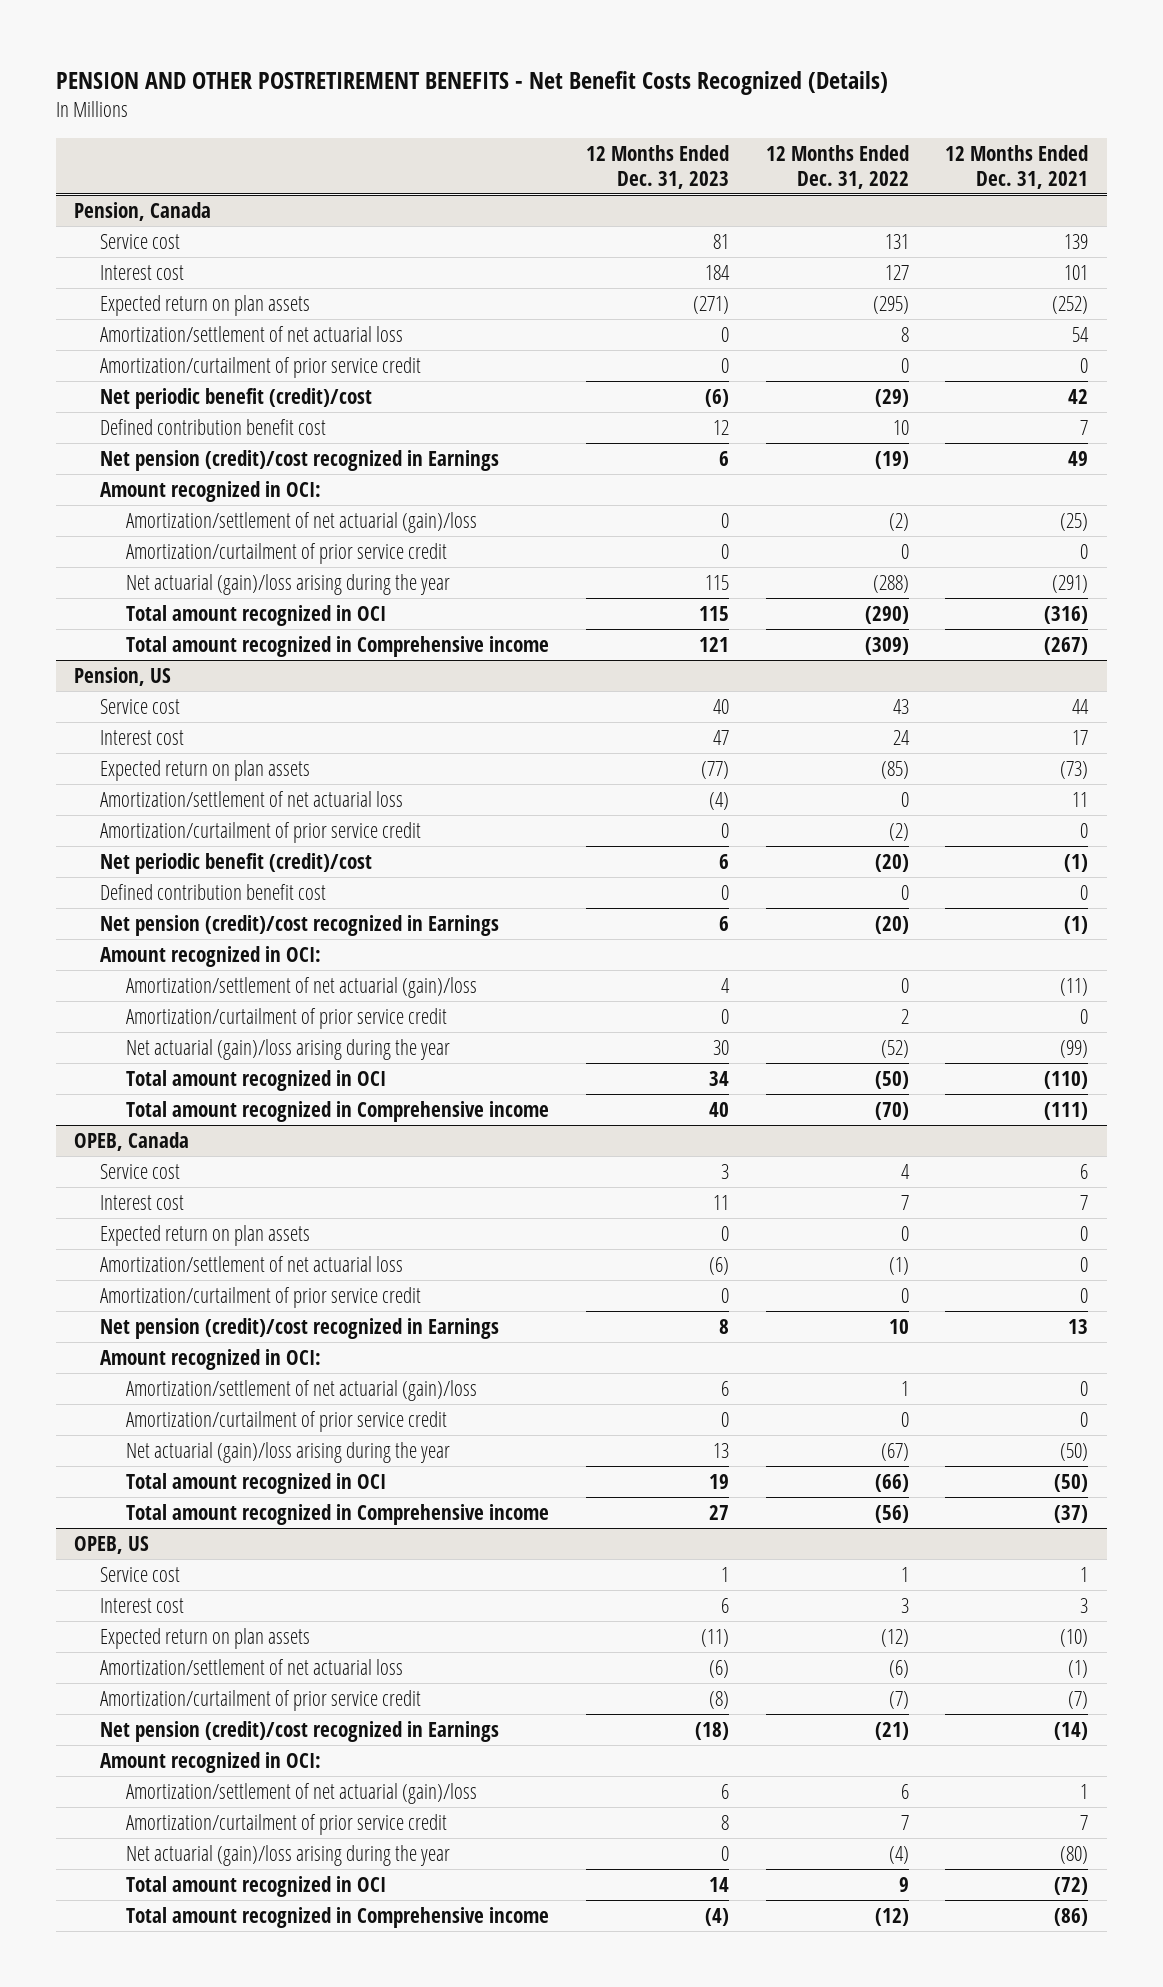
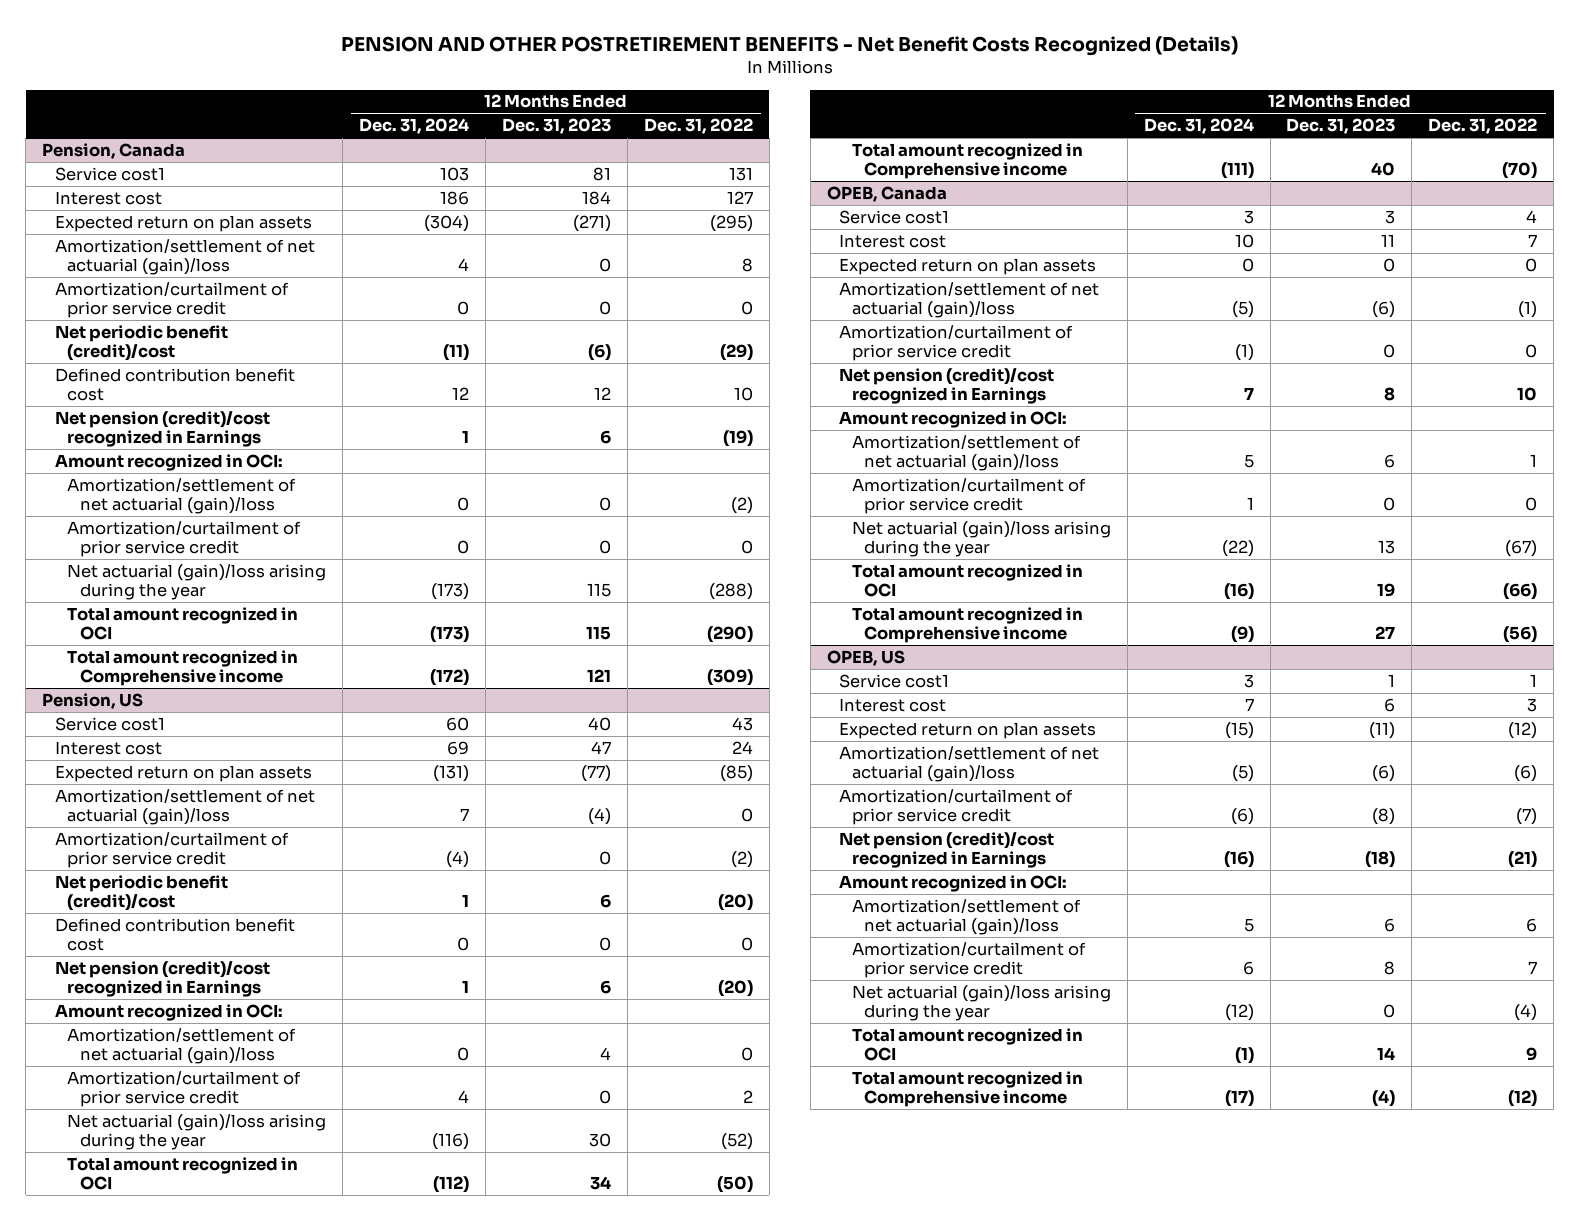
[945,145,1089,189] 12 Months Ended Dec. 31, 2021 -> none
none -> [358,118,469,135] Dec. 31, 2024
[100,233,181,249] Service cost -> [54,166,165,181] Service cost1
[100,325,404,342] Amortization/settlement of net actuarial loss -> [54,238,315,276] Amortization/settlement of net actuarial (gain)/loss
[100,698,181,714] Service cost -> [54,716,165,731] Service cost1
[100,790,404,807] Amortization/settlement of net actuarial loss -> [54,788,315,826] Amortization/settlement of net actuarial (gain)/loss
[100,1163,181,1179] Service cost -> [839,209,950,224] Service cost1
[100,1255,404,1272] Amortization/settlement of net actuarial loss -> [839,281,1100,319] Amortization/settlement of net actuarial (gain)/loss
[100,1566,181,1582] Service cost -> [839,673,950,688] Service cost1
[100,1658,404,1675] Amortization/settlement of net actuarial loss -> [839,745,1100,783] Amortization/settlement of net actuarial (gain)/loss

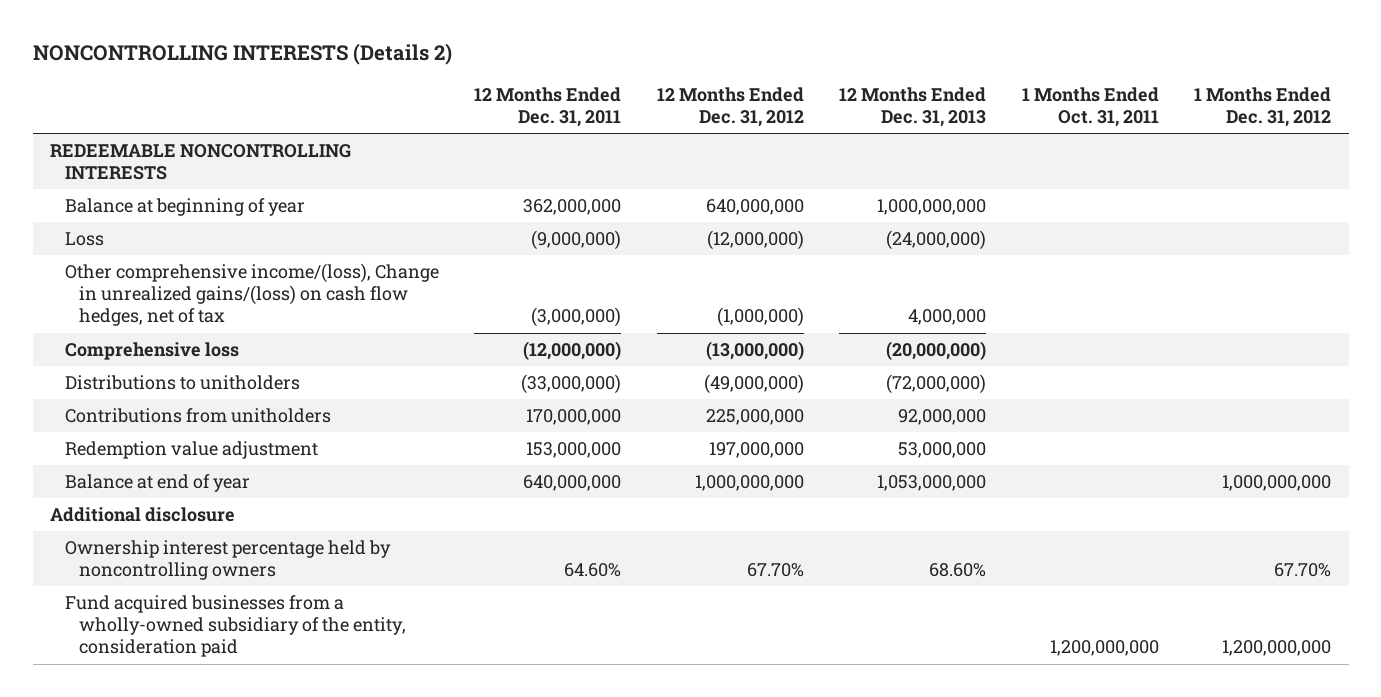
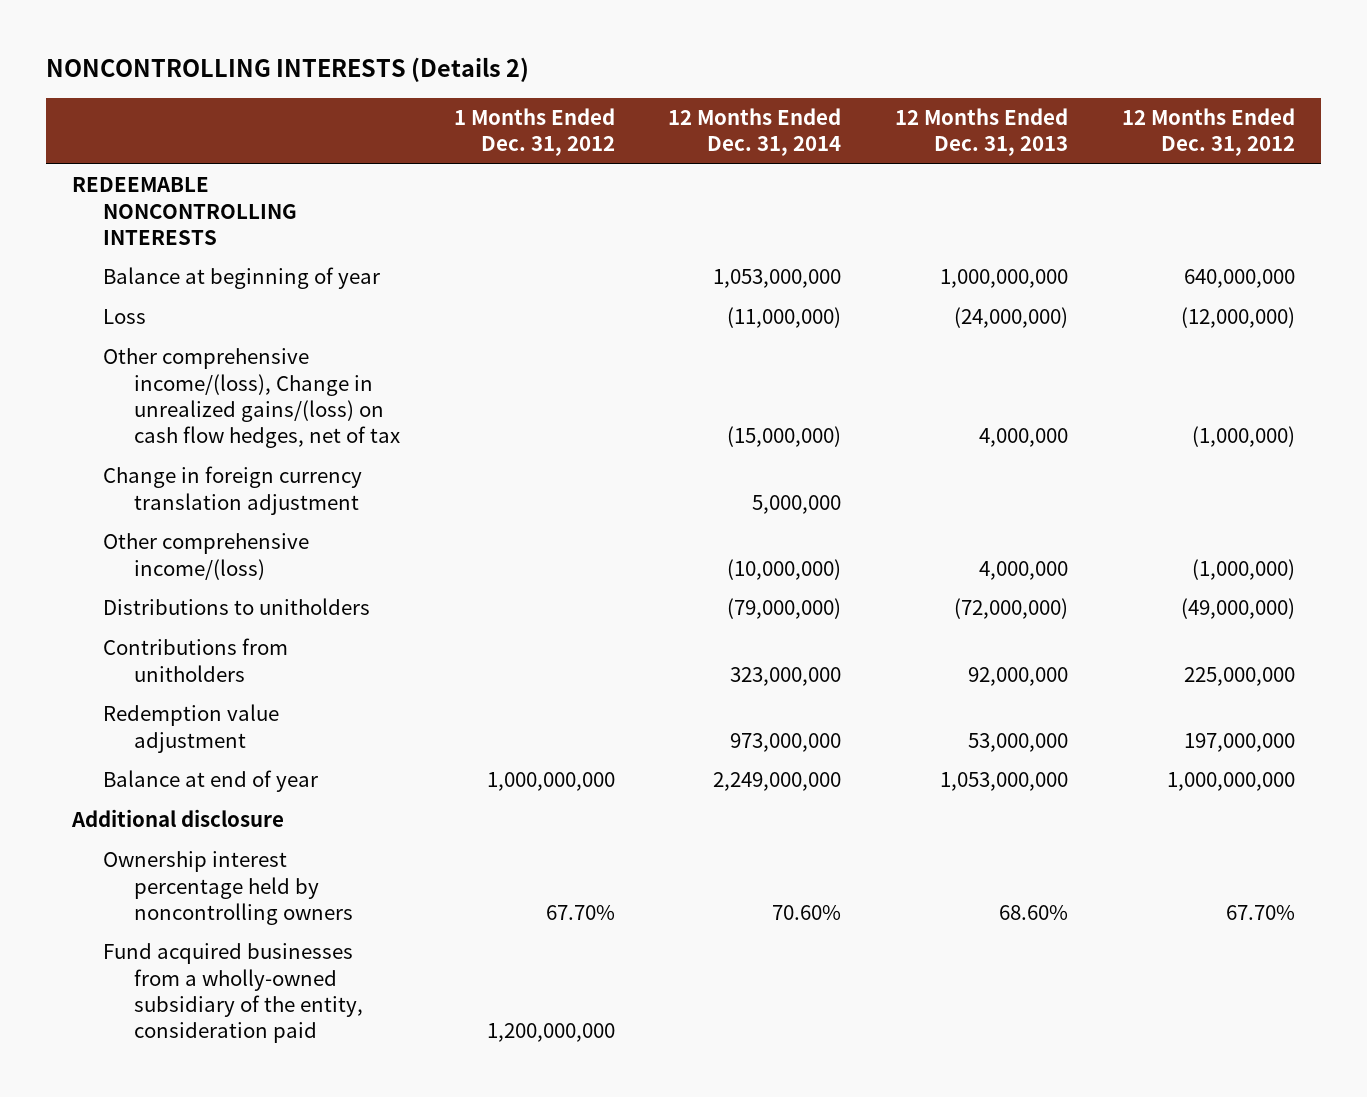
[474,86,622,128] 12 Months Ended Dec. 31, 2011 -> none
[1021,86,1159,128] 1 Months Ended Oct. 31, 2011 -> none
none -> [668,108,842,157] 12 Months Ended Dec. 31, 2014
none -> [103,466,363,515] Change in foreign currency translation adjustment
[64,342,239,361] Comprehensive loss -> [103,533,310,580] Other comprehensive income/(loss)
[705,341,804,361] (13,000,000) -> [1191,558,1295,580] (1,000,000)
[886,341,987,361] (20,000,000) -> [978,560,1068,580] 4,000,000

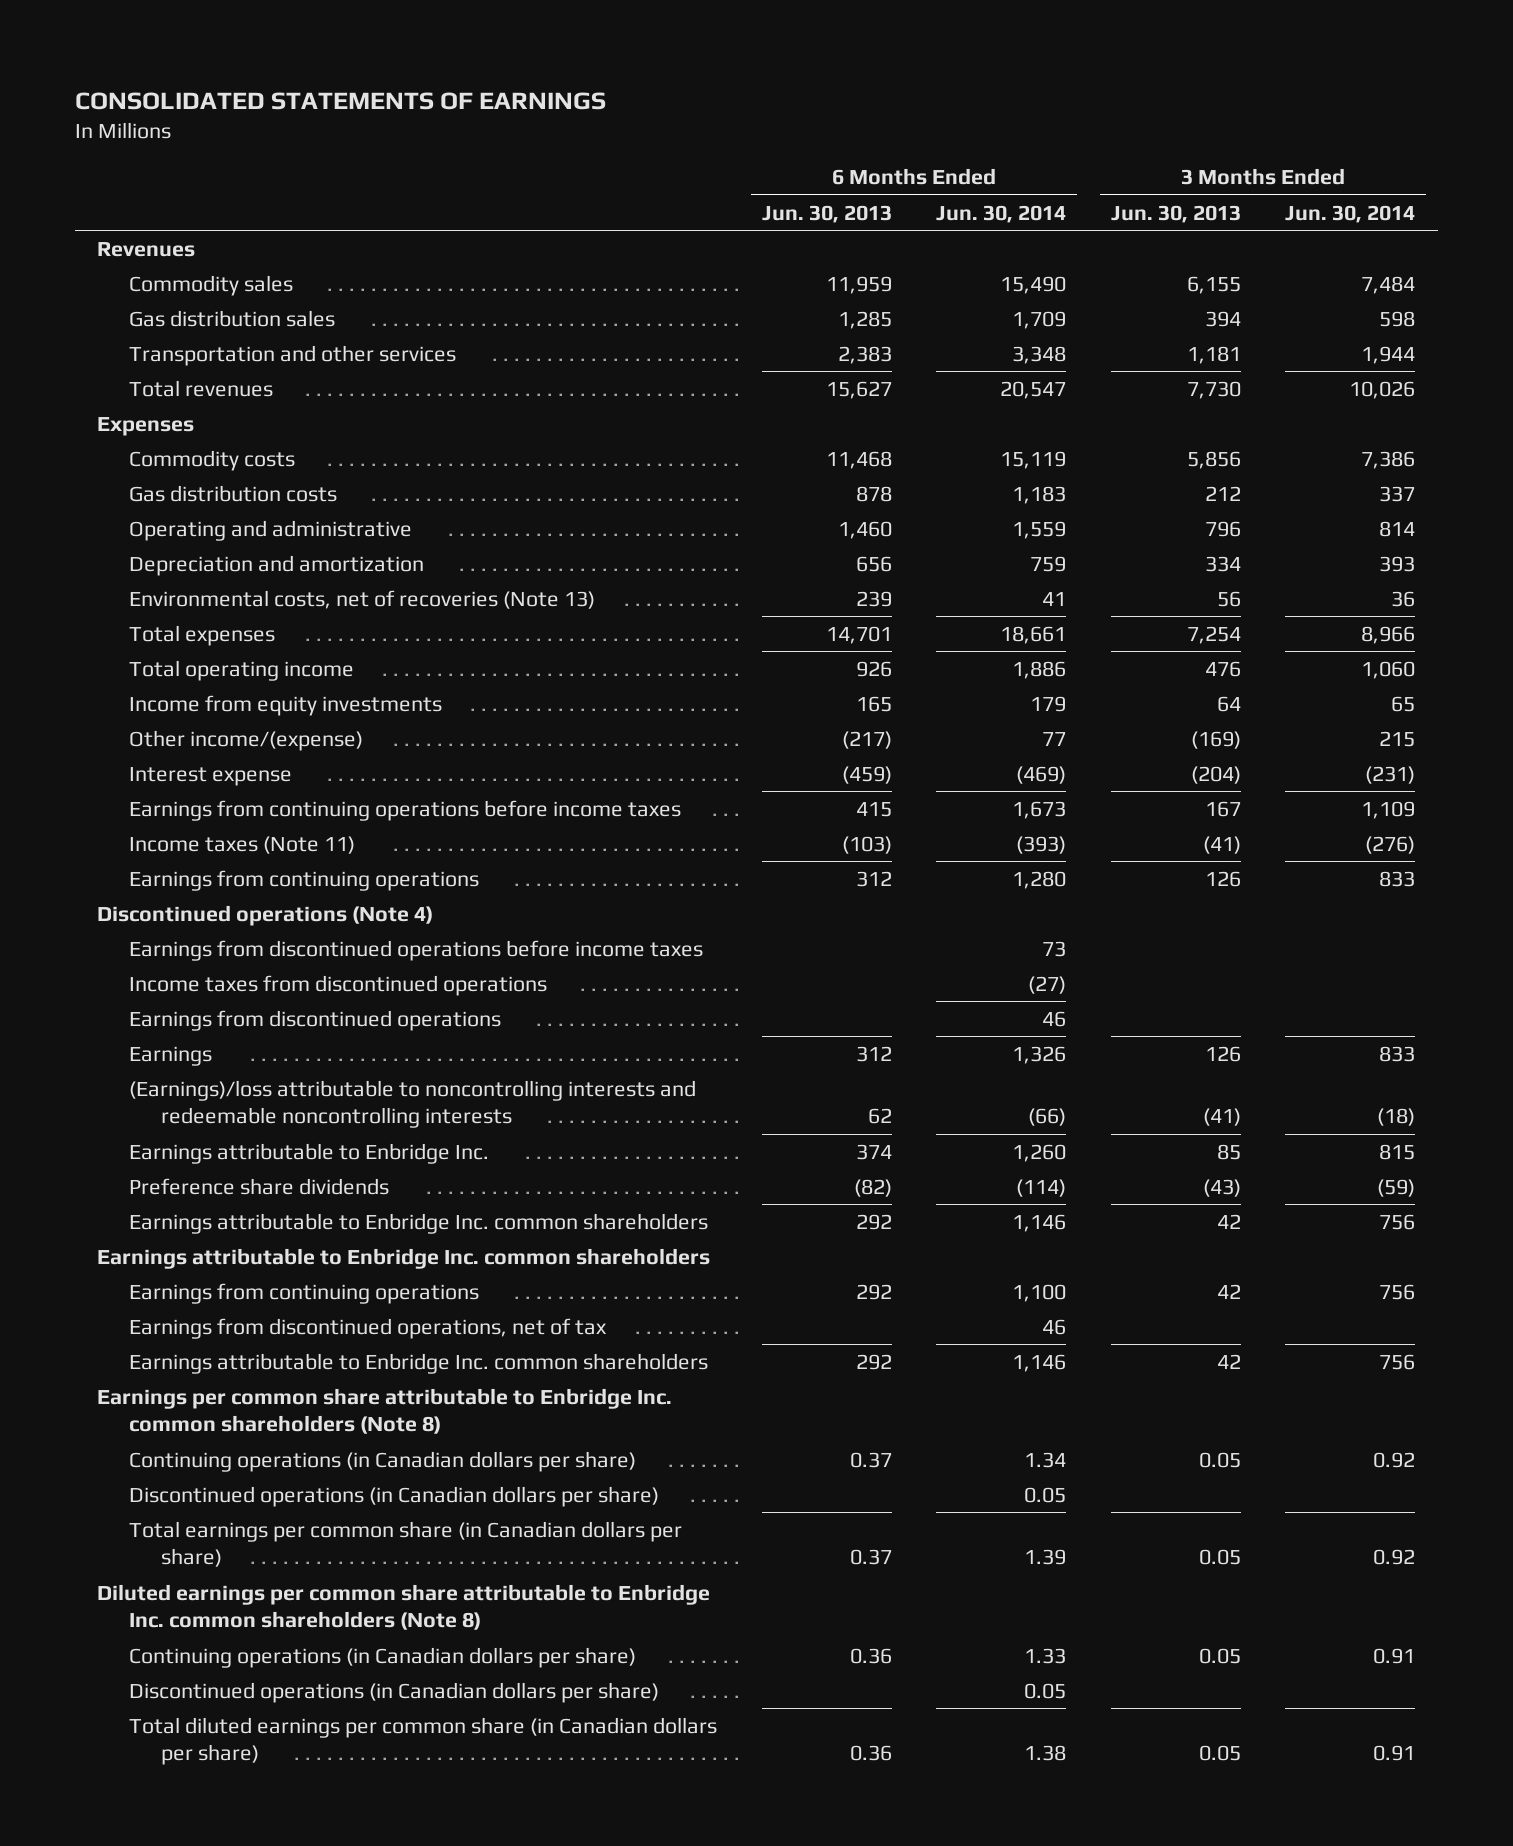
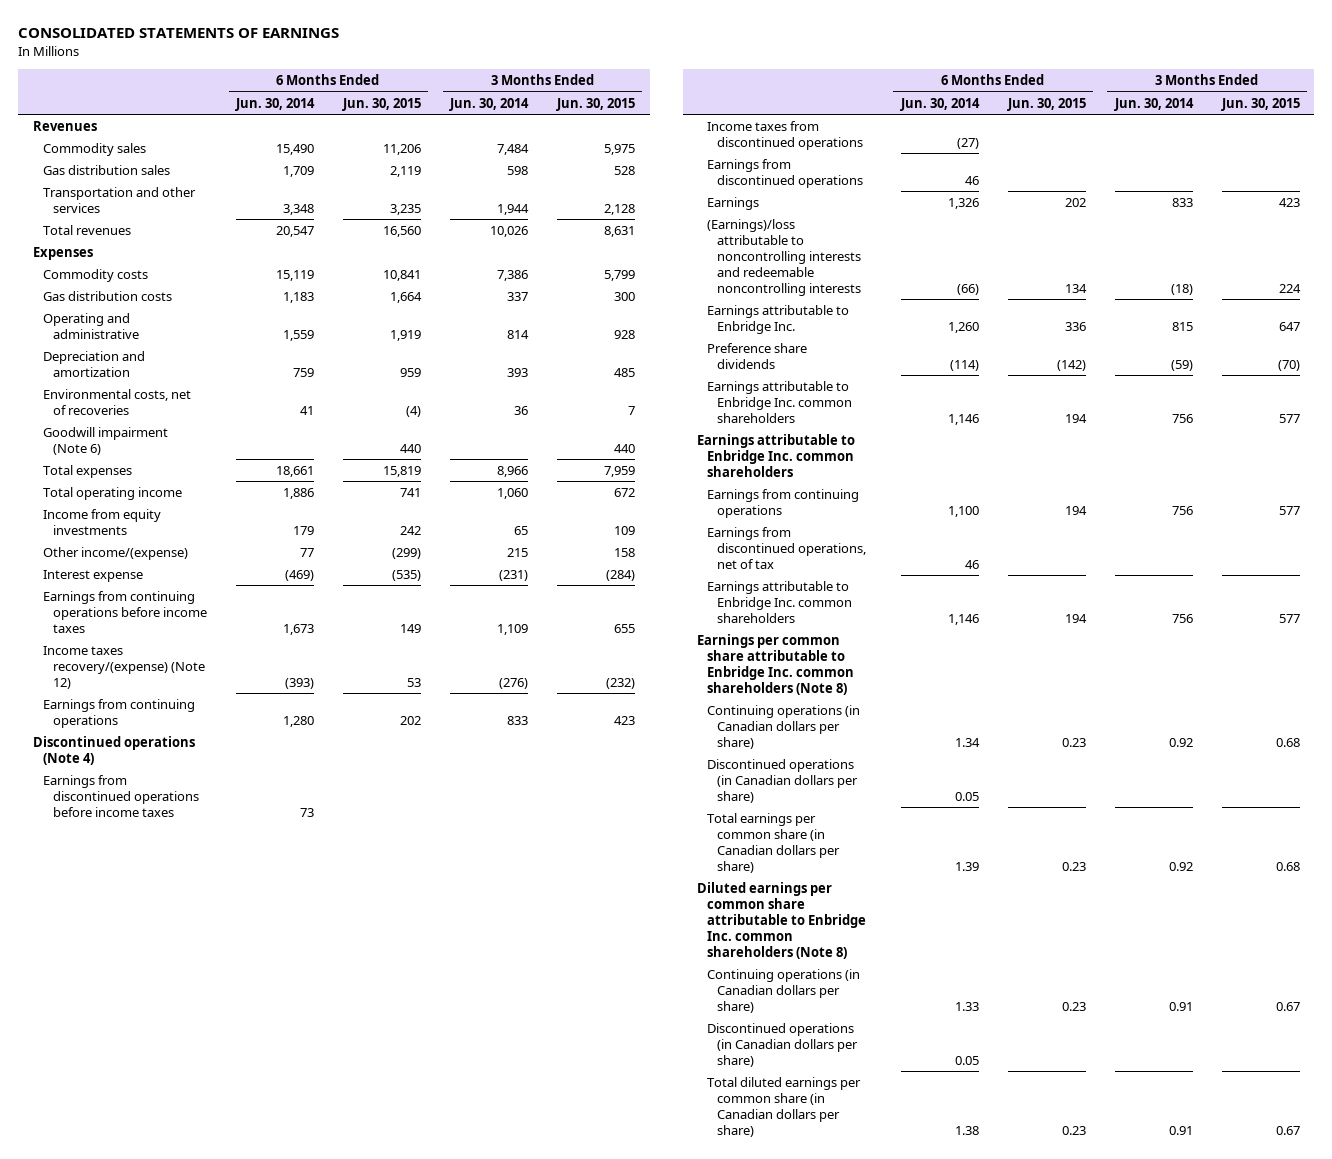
[761,204,892,223] Jun. 30, 2013 -> none
[1110,204,1241,223] Jun. 30, 2013 -> none
none -> [341,97,421,111] Jun. 30, 2015
none -> [556,97,636,111] Jun. 30, 2015
[129,589,596,609] Environmental costs, net of recoveries (Note 13) -> [42,388,191,415] Environmental costs, net of recoveries
none -> [42,426,168,455] Goodwill impairment (Note 6)
[129,835,356,854] Income taxes (Note 11) -> [42,645,205,689] Income taxes recovery/(expense) (Note 12)

